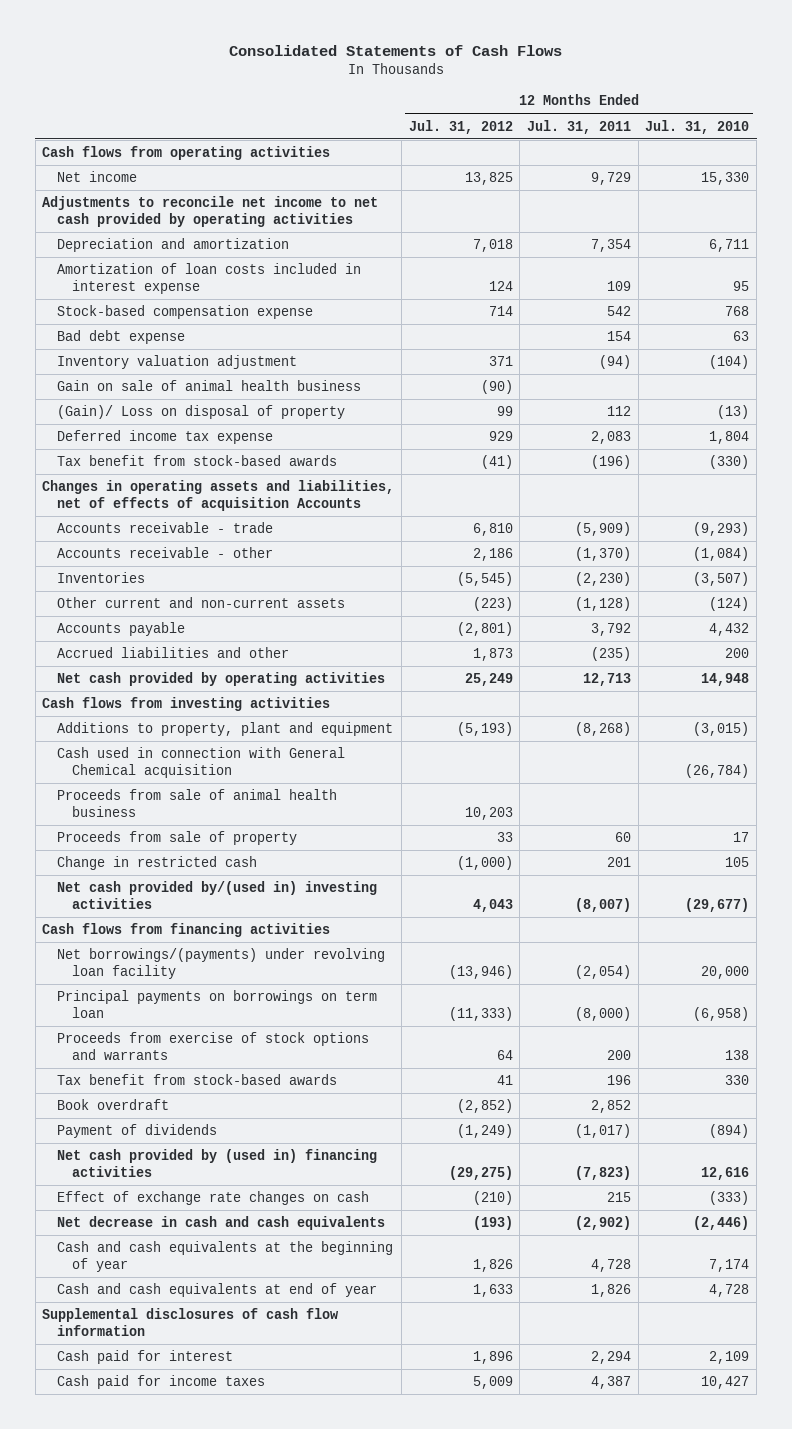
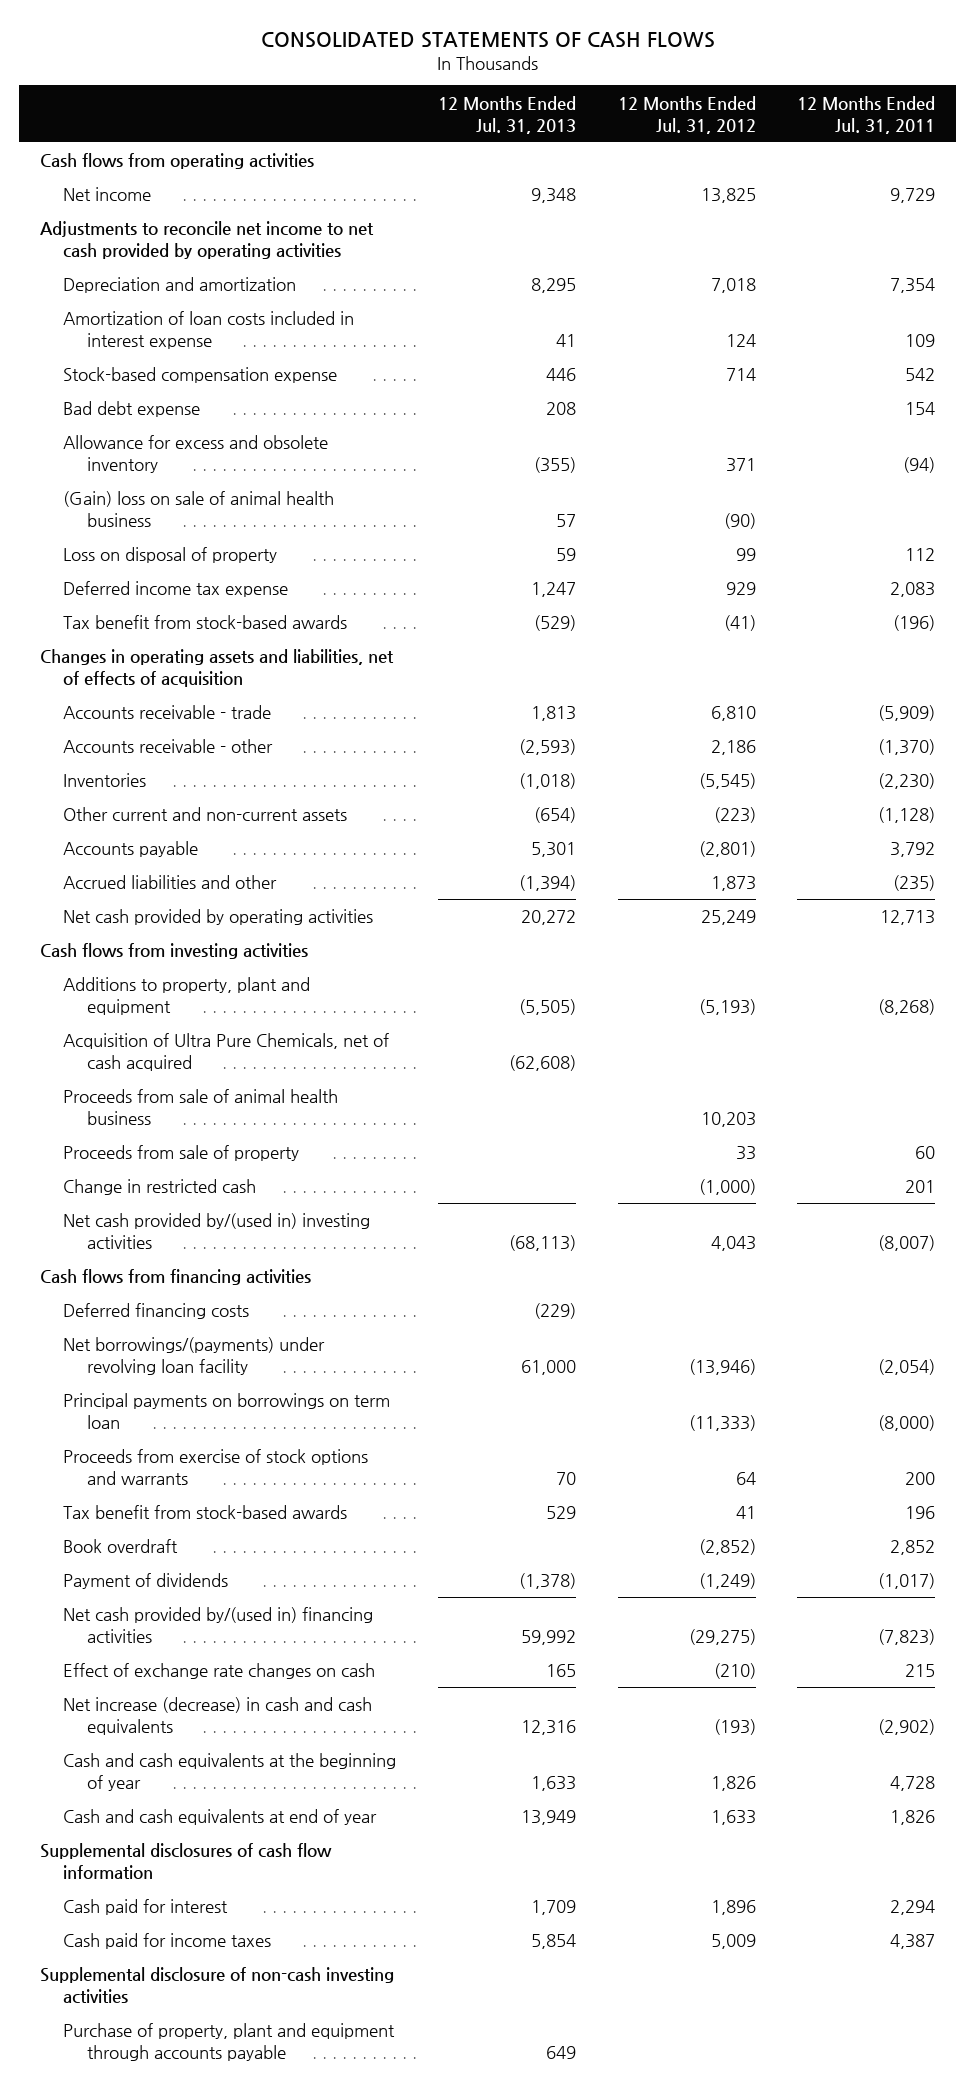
[228,45,562,57] Consolidated Statements of Cash Flows -> [260,31,715,48] CONSOLIDATED STATEMENTS OF CASH FLOWS
[645,119,750,134] Jul. 31, 2010 -> none
none -> [437,95,576,134] 12 Months Ended Jul. 31, 2013
[57,355,298,370] Inventory valuation adjustment -> [63,435,329,474] Allowance for excess and obsolete inventory
[57,380,362,392] Gain on sale of animal health business -> [63,491,335,528] (Gain) loss on sale of animal health business
[57,405,346,420] (Gain)/ Loss on disposal of property -> [63,547,278,564] Loss on disposal of property
[42,480,395,511] Changes in operating assets and liabilities, net of effects of acquisition Accounts -> [40,649,395,688] Changes in operating assets and liabilities, net of effects of acquisition
[57,747,346,778] Cash used in connection with General Chemical acquisition -> none
none -> [63,1033,390,1072] Acquisition of Ultra Pure Chemicals, net of cash acquired
none -> [63,1303,250,1320] Deferred financing costs
[57,1149,378,1177] Net cash provided by (used in) financing activities -> [63,1607,374,1644] Net cash provided by/(used in) financing activities
[57,1216,386,1231] Net decrease in cash and cash equivalents -> [63,1697,373,1736] Net increase (decrease) in cash and cash equivalents
none -> [40,1967,395,2005] Supplemental disclosure of non-cash investing activities
none -> [63,2023,396,2062] Purchase of property, plant and equipment through accounts payable

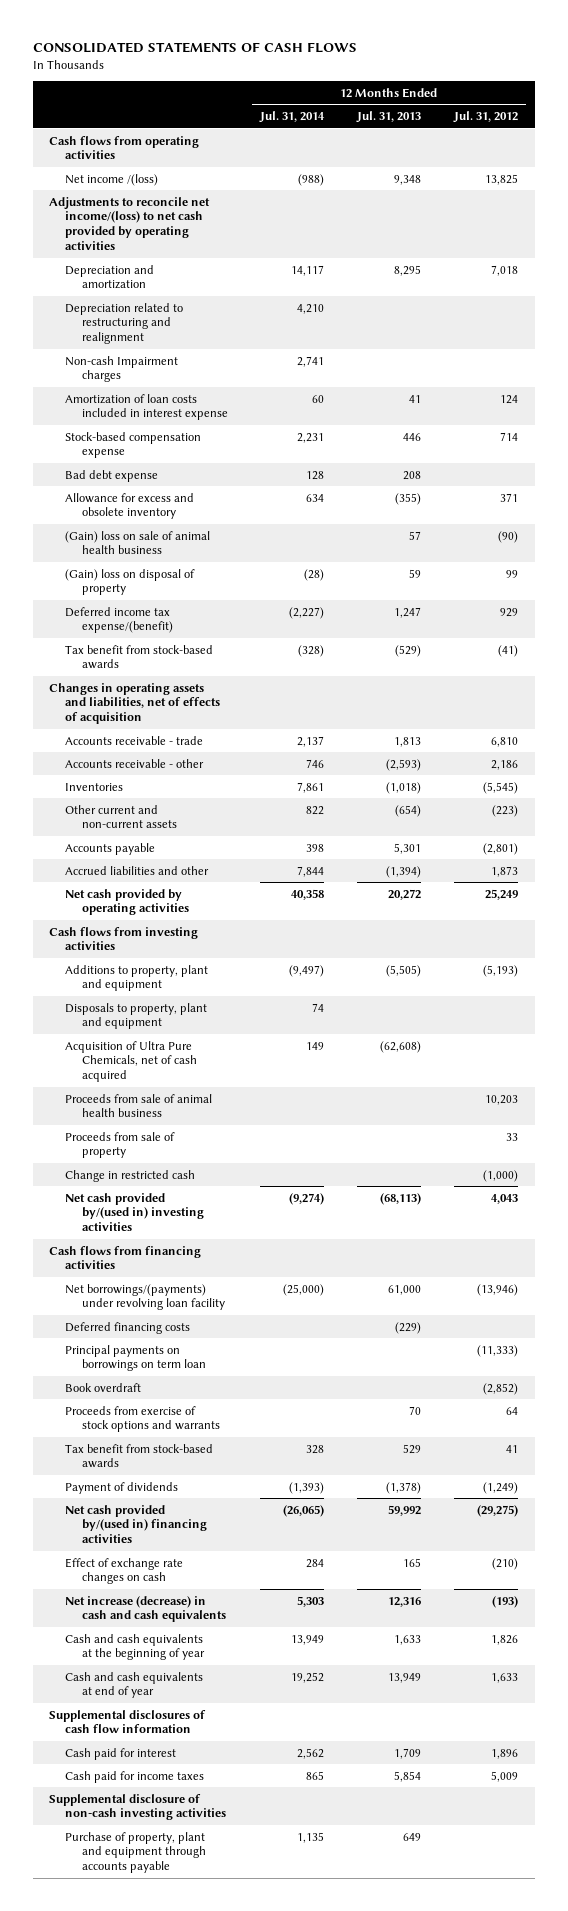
[797,95,936,134] 12 Months Ended Jul. 31, 2011 -> none
none -> [259,111,326,124] Jul. 31, 2014
[63,187,152,202] Net income -> [65,173,159,186] Net income /(loss)
[40,221,375,260] Adjustments to reconcile net income to net cash provided by operating activities -> [49,196,211,250] Adjustments to reconcile net income/(loss) to net cash provided by operating activities
none -> [65,302,184,345] Depreciation related to restructuring and realignment
none -> [65,355,179,383] Non-cash Impairment charges
[63,547,278,564] Loss on disposal of property -> [65,568,196,596] (Gain) loss on disposal of property
[63,581,289,598] Deferred income tax expense -> [65,606,173,634] Deferred income tax expense/(benefit)
none -> [65,1002,208,1030] Disposals to property, plant and equipment
[63,1303,250,1320] Deferred financing costs -> [65,1321,191,1334] Deferred financing costs
[63,1539,179,1554] Book overdraft -> [65,1382,142,1392] Book overdraft

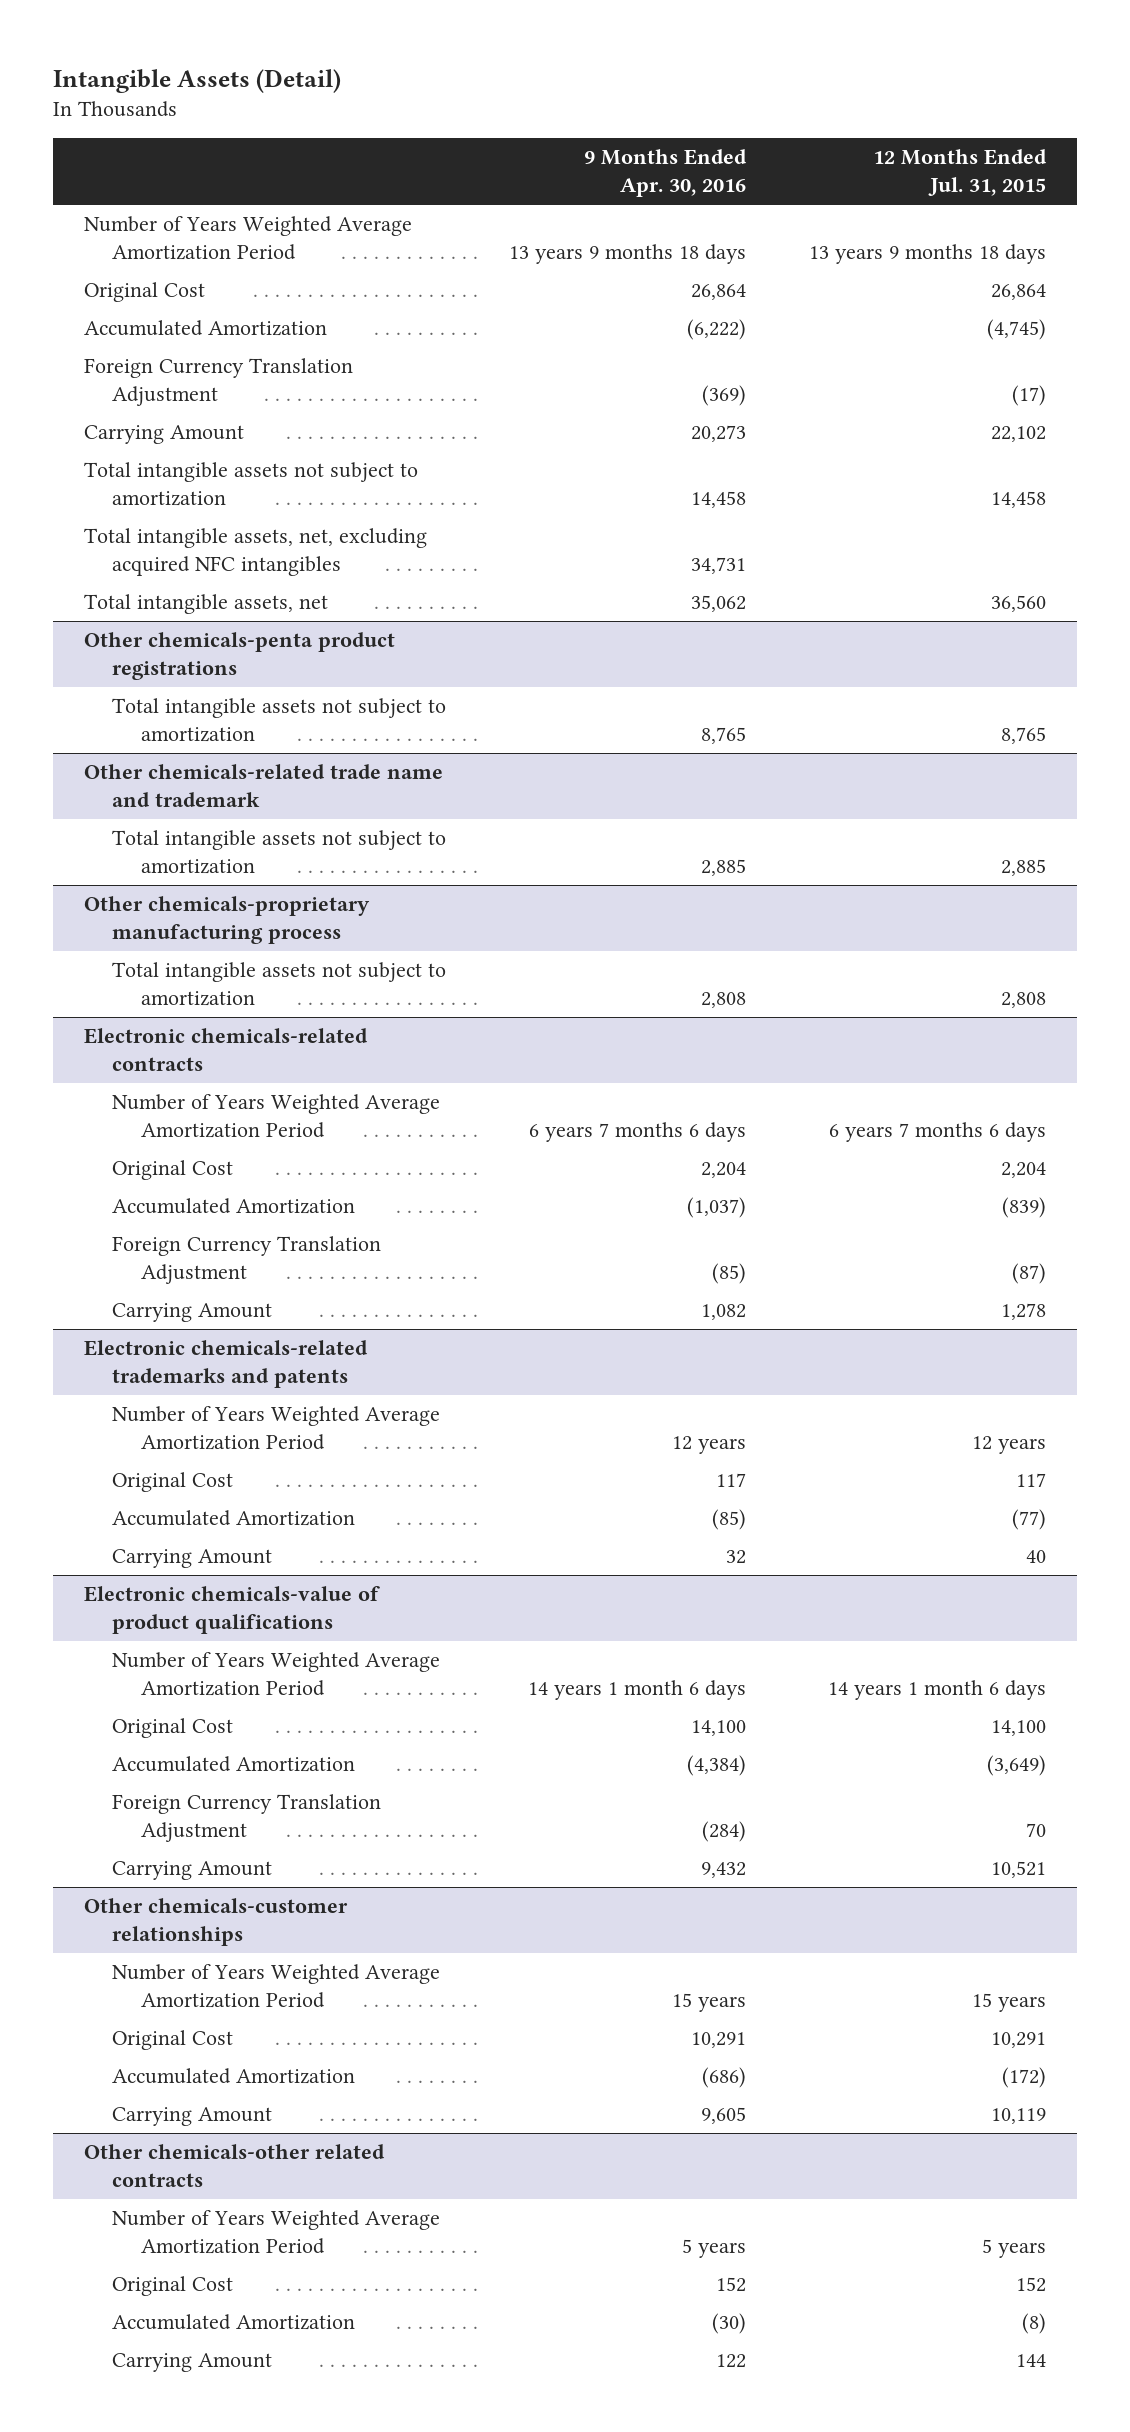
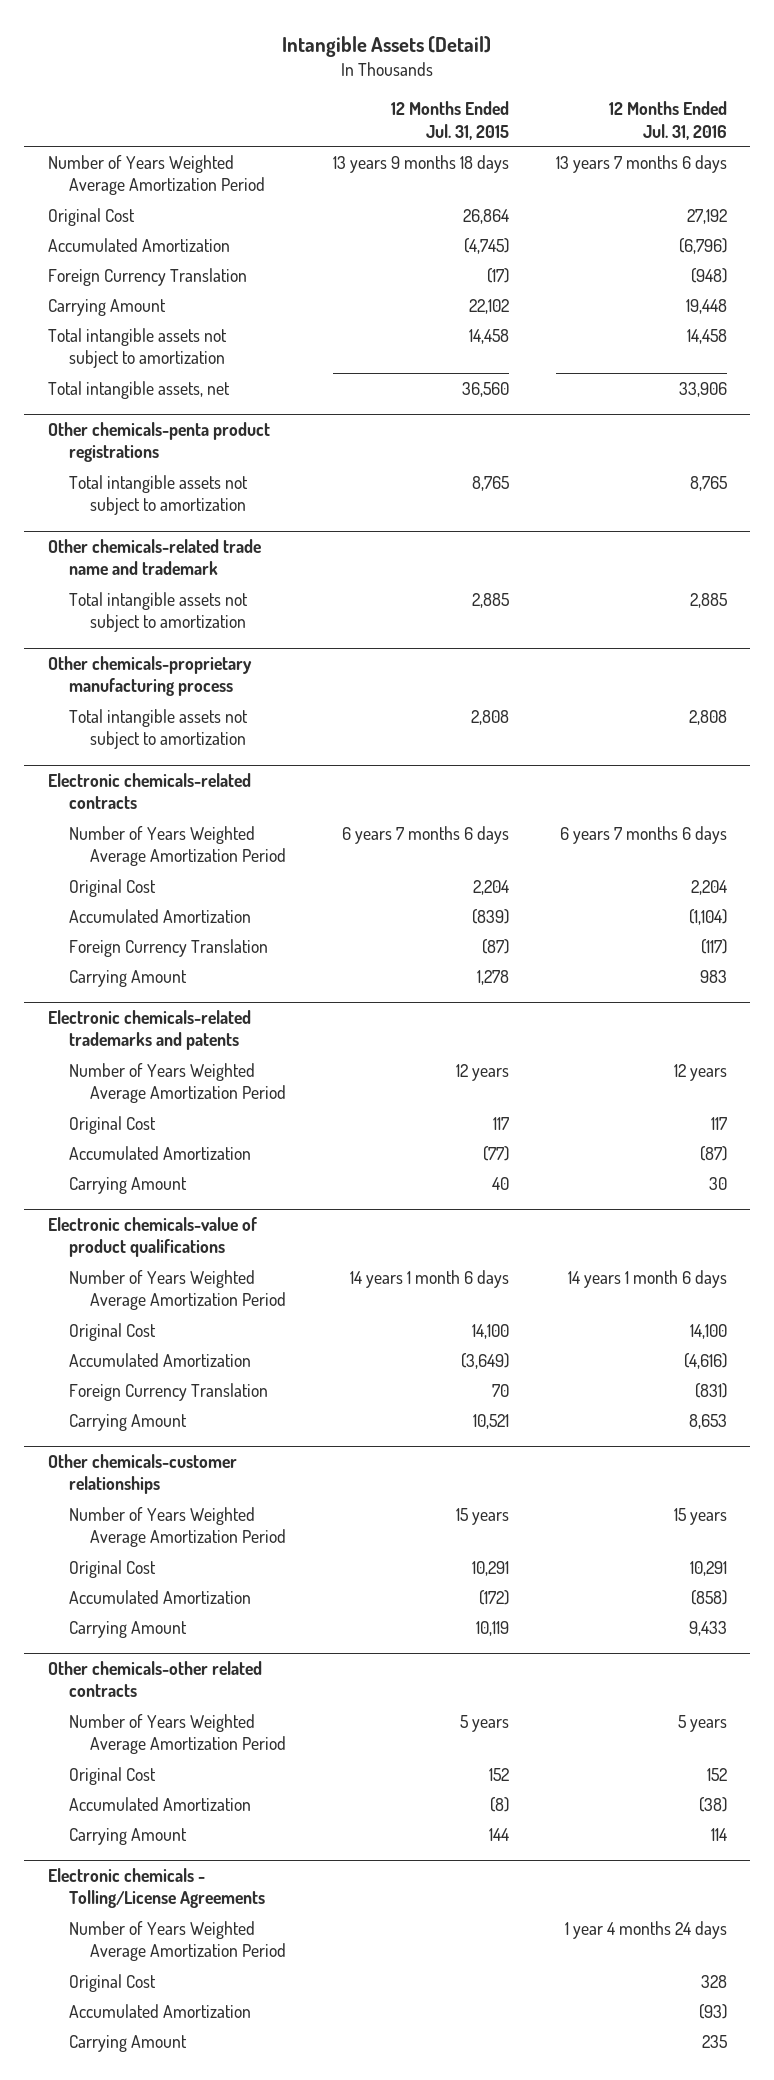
[584,149,748,198] 9 Months Ended Apr. 30, 2016 -> none
none -> [608,100,727,140] 12 Months Ended Jul. 31, 2016
[84,358,354,406] Foreign Currency Translation Adjustment -> [47,267,247,286] Foreign Currency Translation
[84,528,428,576] Total intangible assets, net, excluding acquired NFC intangibles -> none
[112,1236,382,1284] Foreign Currency Translation Adjustment -> [68,938,268,957] Foreign Currency Translation
[112,1794,382,1842] Foreign Currency Translation Adjustment -> [68,1382,268,1401] Foreign Currency Translation
none -> [47,1867,265,1909] Electronic chemicals - Tolling/License Agreements
none -> [68,1920,287,1962] Number of Years Weighted Average Amortization Period
none -> [68,1973,156,1992] Original Cost
none -> [68,2003,251,2018] Accumulated Amortization
none -> [68,2034,187,2052] Carrying Amount

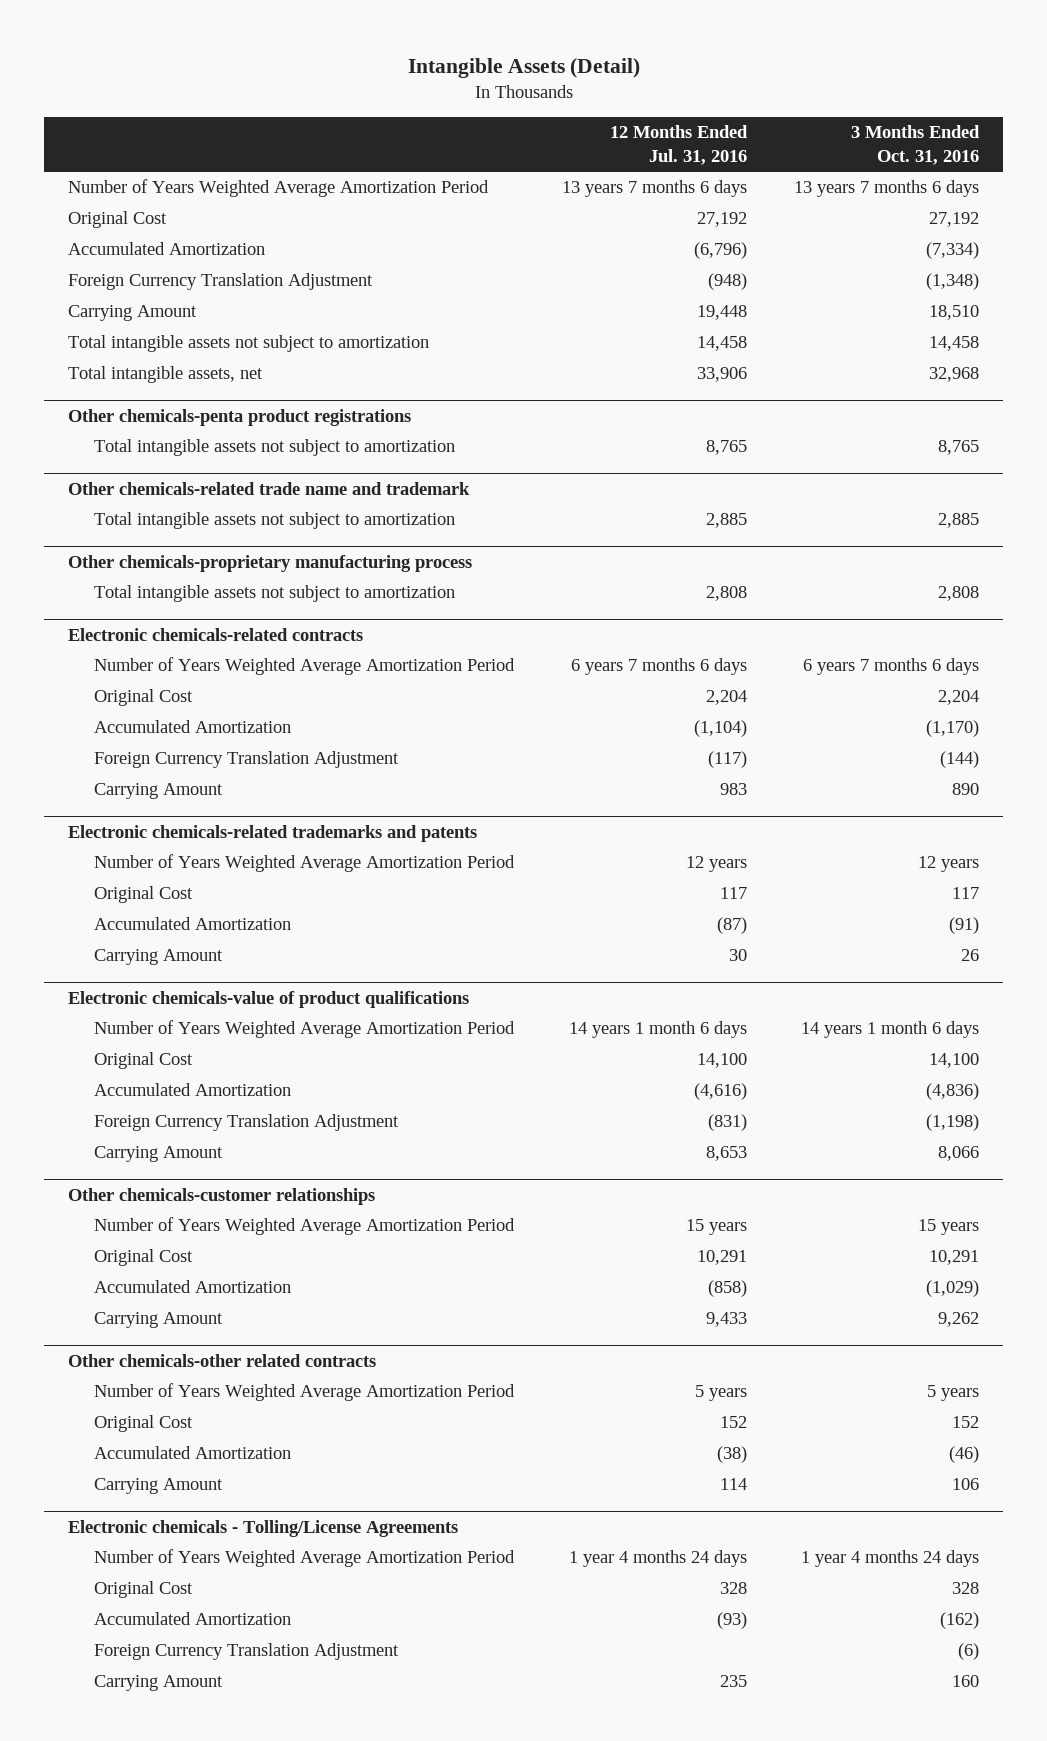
[390,100,509,140] 12 Months Ended Jul. 31, 2015 -> none
none -> [851,125,981,165] 3 Months Ended Oct. 31, 2016
[47,267,247,286] Foreign Currency Translation -> [67,273,373,291] Foreign Currency Translation Adjustment
[68,938,268,957] Foreign Currency Translation -> [94,751,400,769] Foreign Currency Translation Adjustment
[68,1382,268,1401] Foreign Currency Translation -> [94,1114,400,1132] Foreign Currency Translation Adjustment
none -> [94,1643,400,1661] Foreign Currency Translation Adjustment

